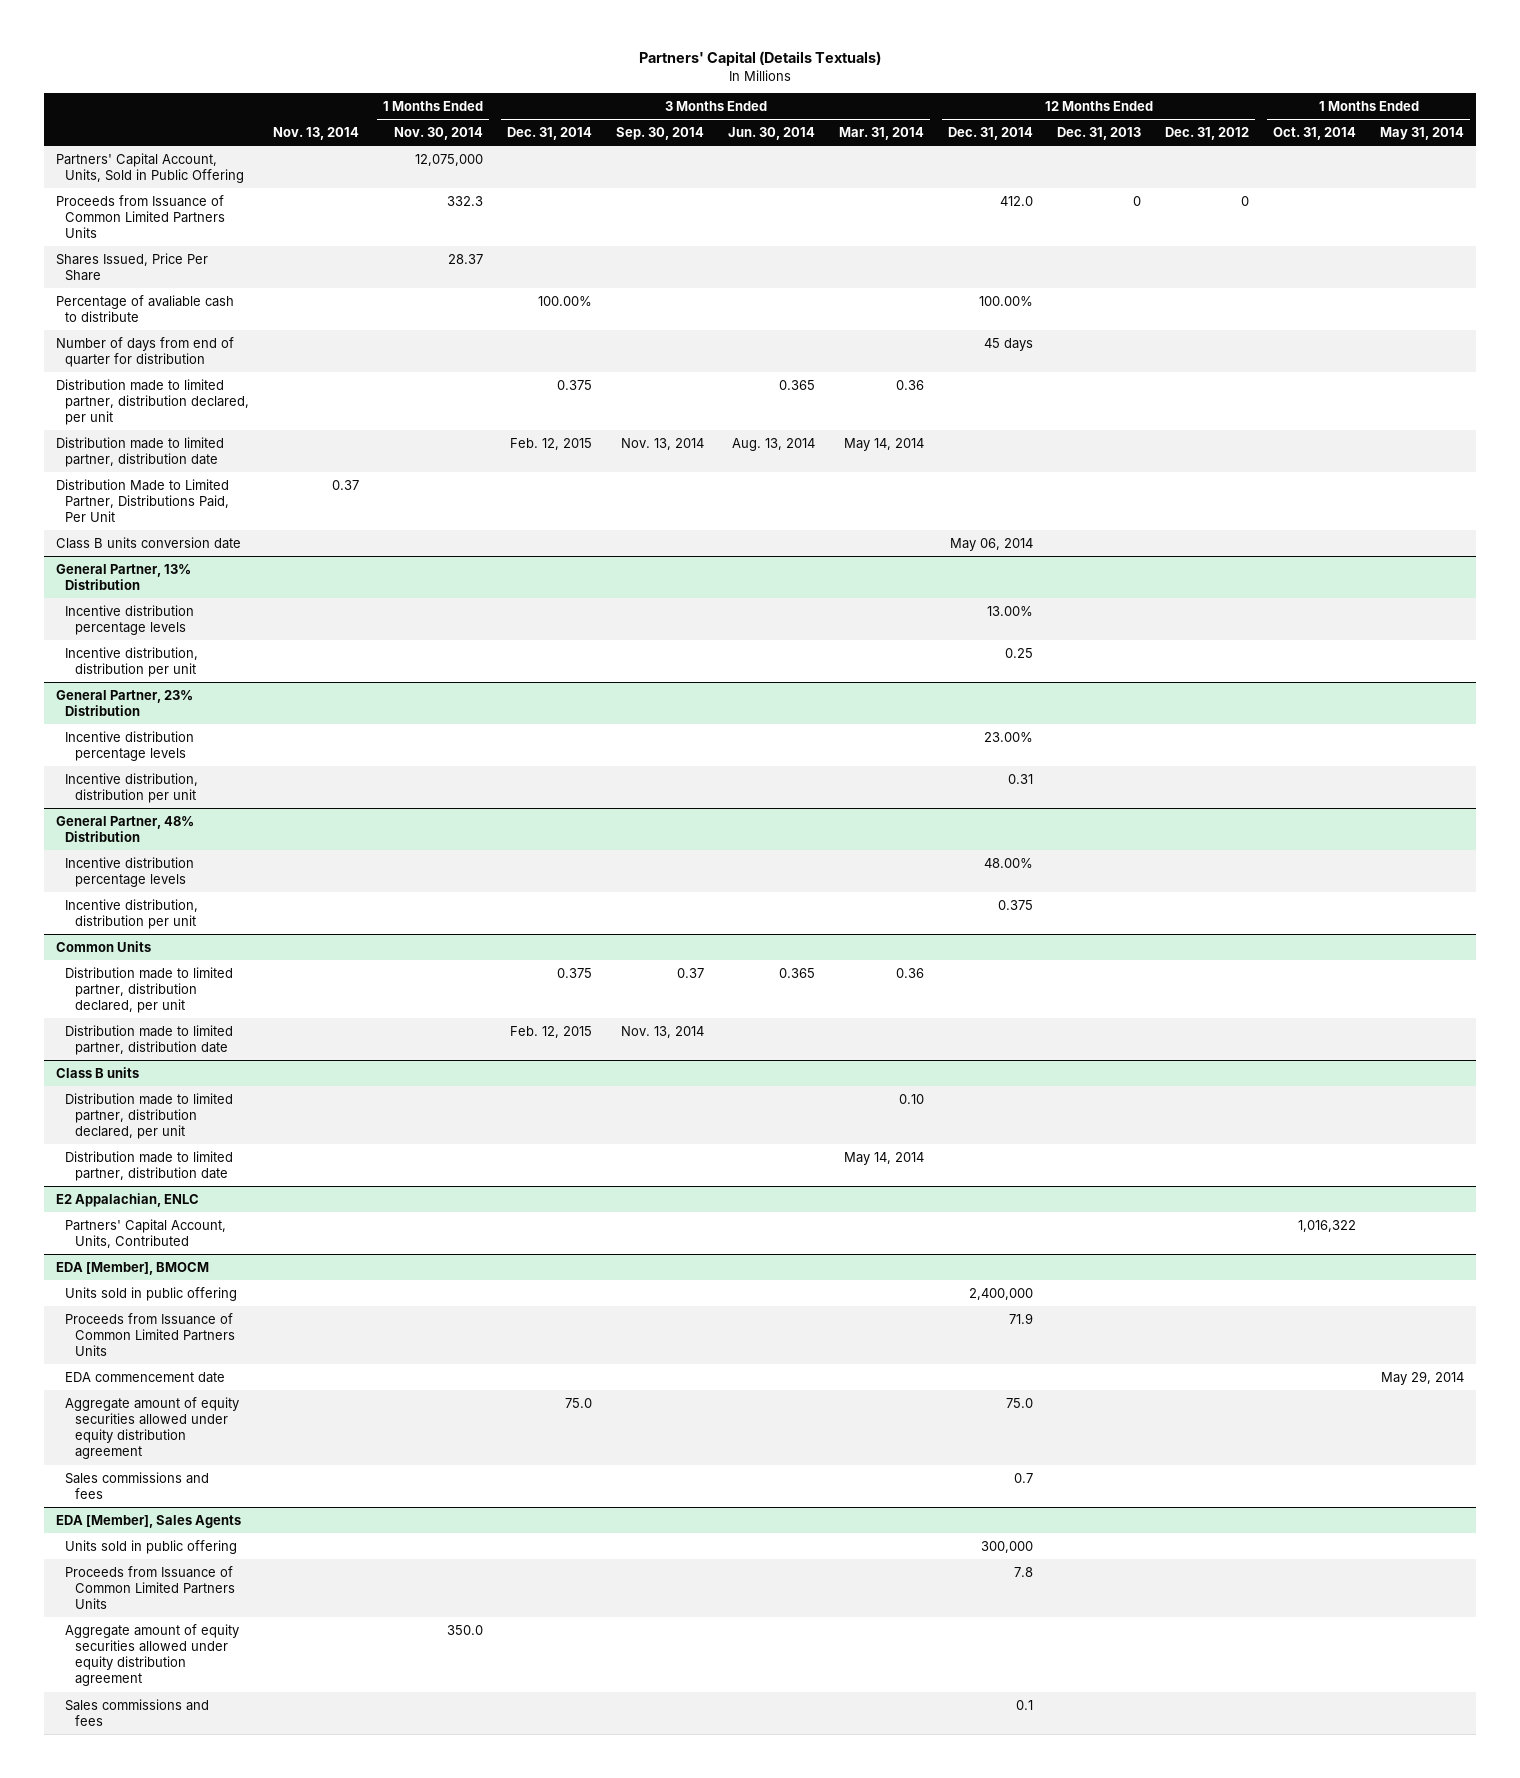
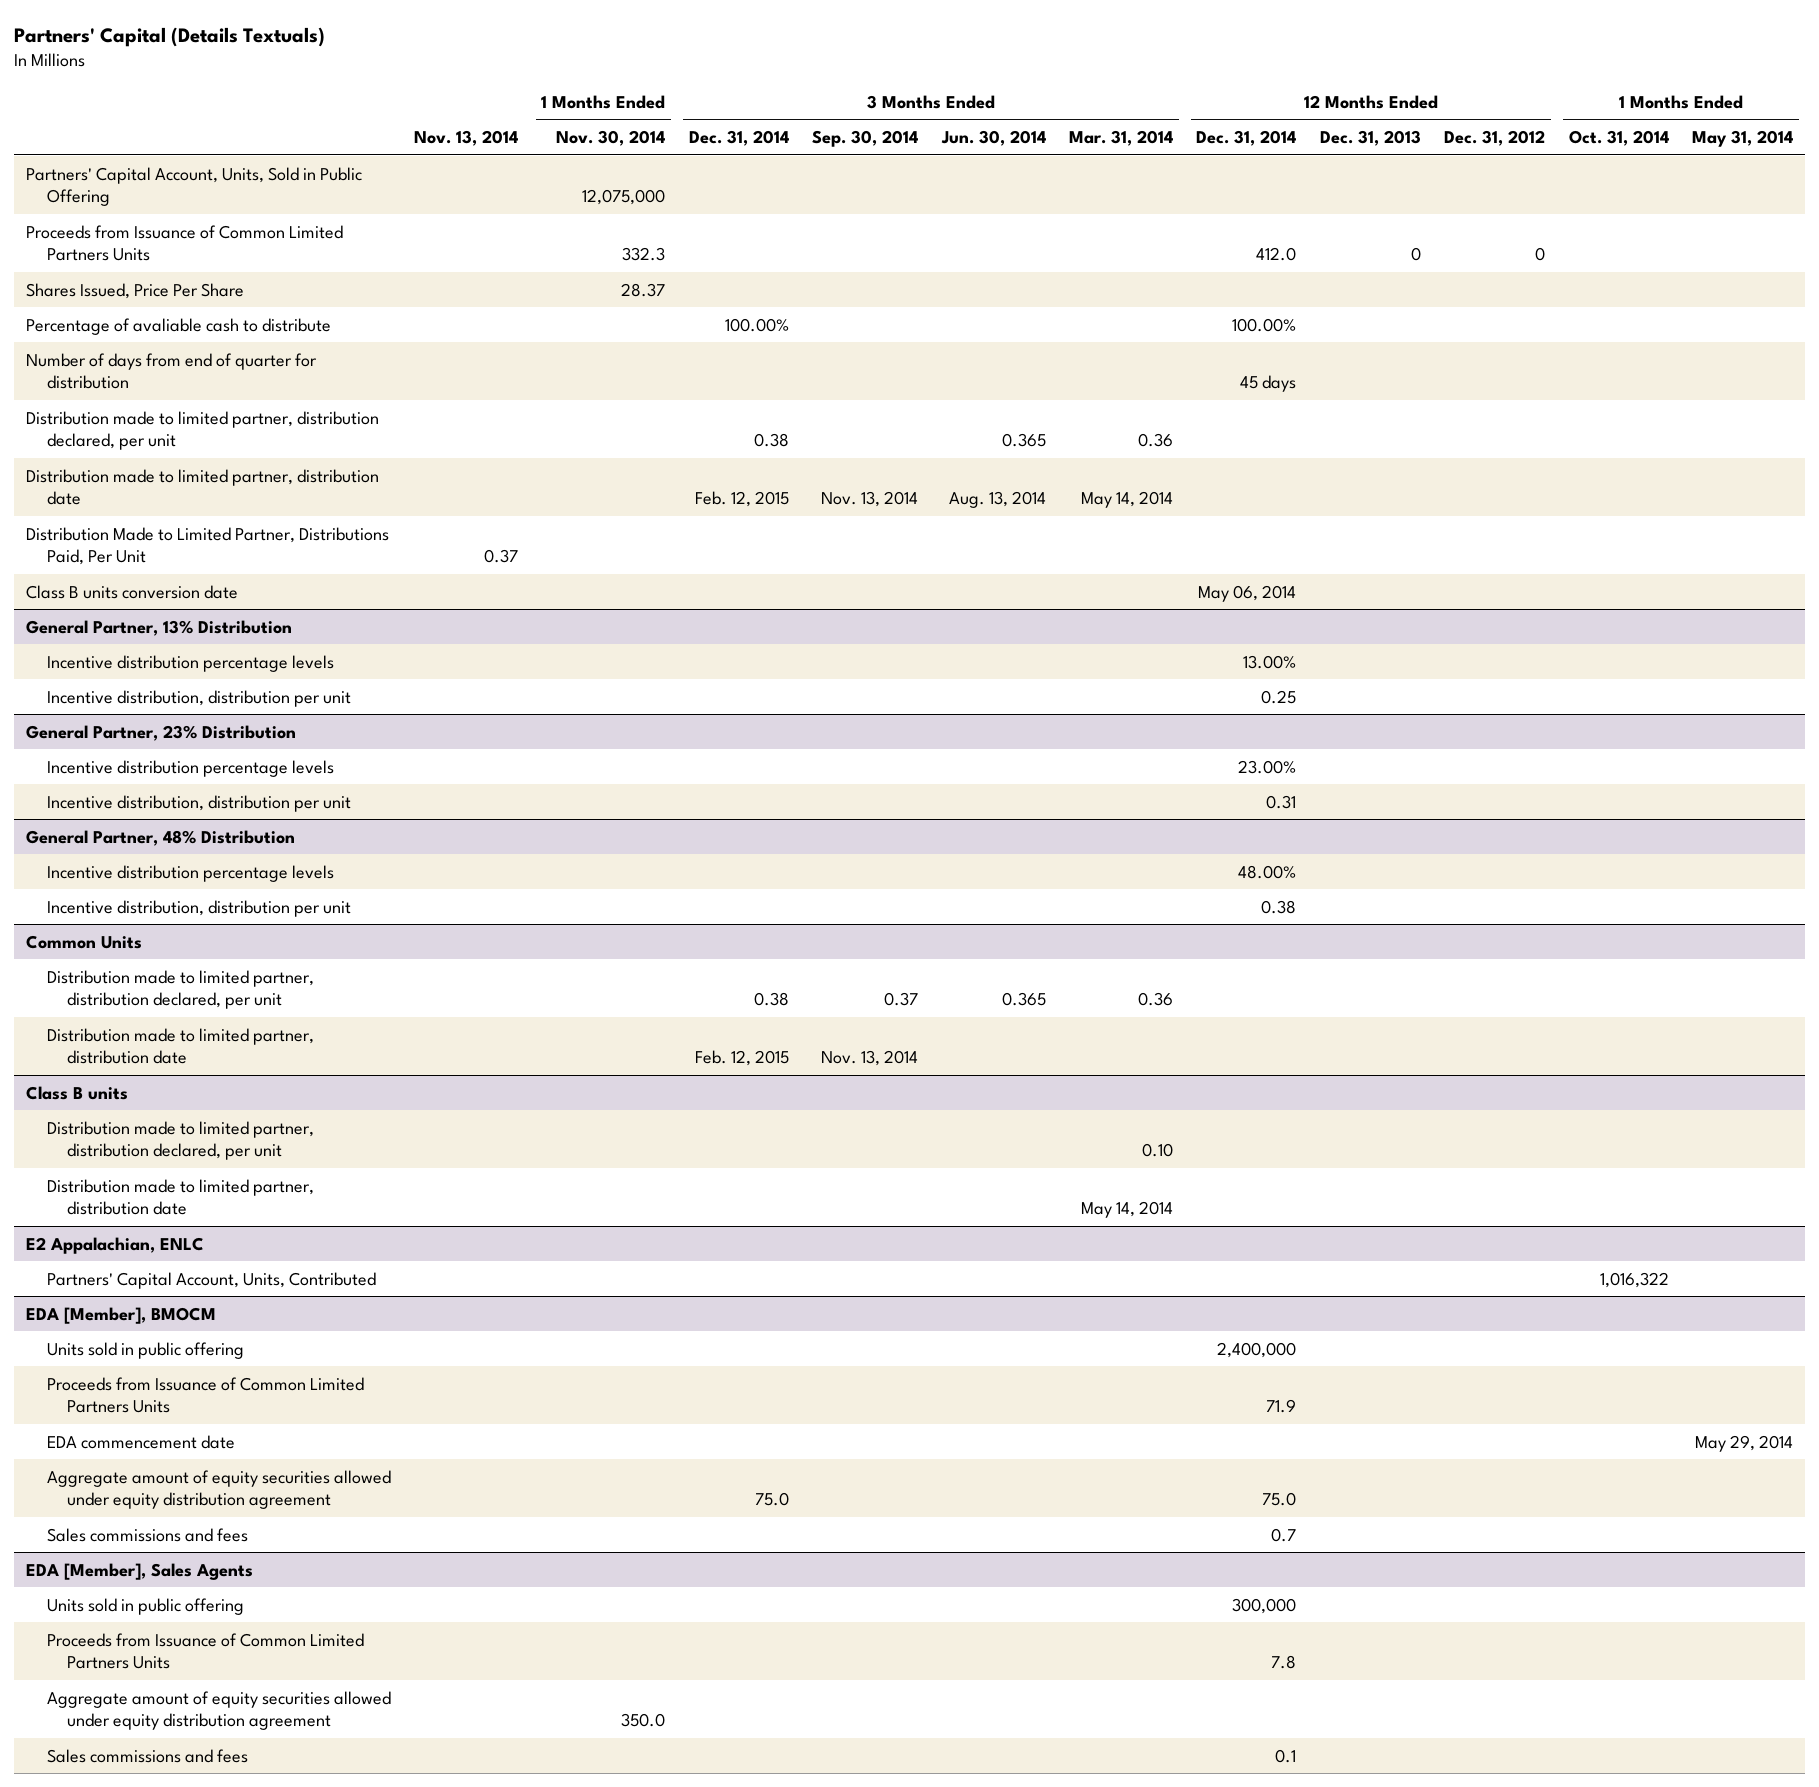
[557,379,593,390] 0.375 -> [753,432,789,447] 0.38
[998,899,1034,910] 0.375 -> [1261,899,1297,914] 0.38
[557,967,593,978] 0.375 -> [753,991,789,1006] 0.38

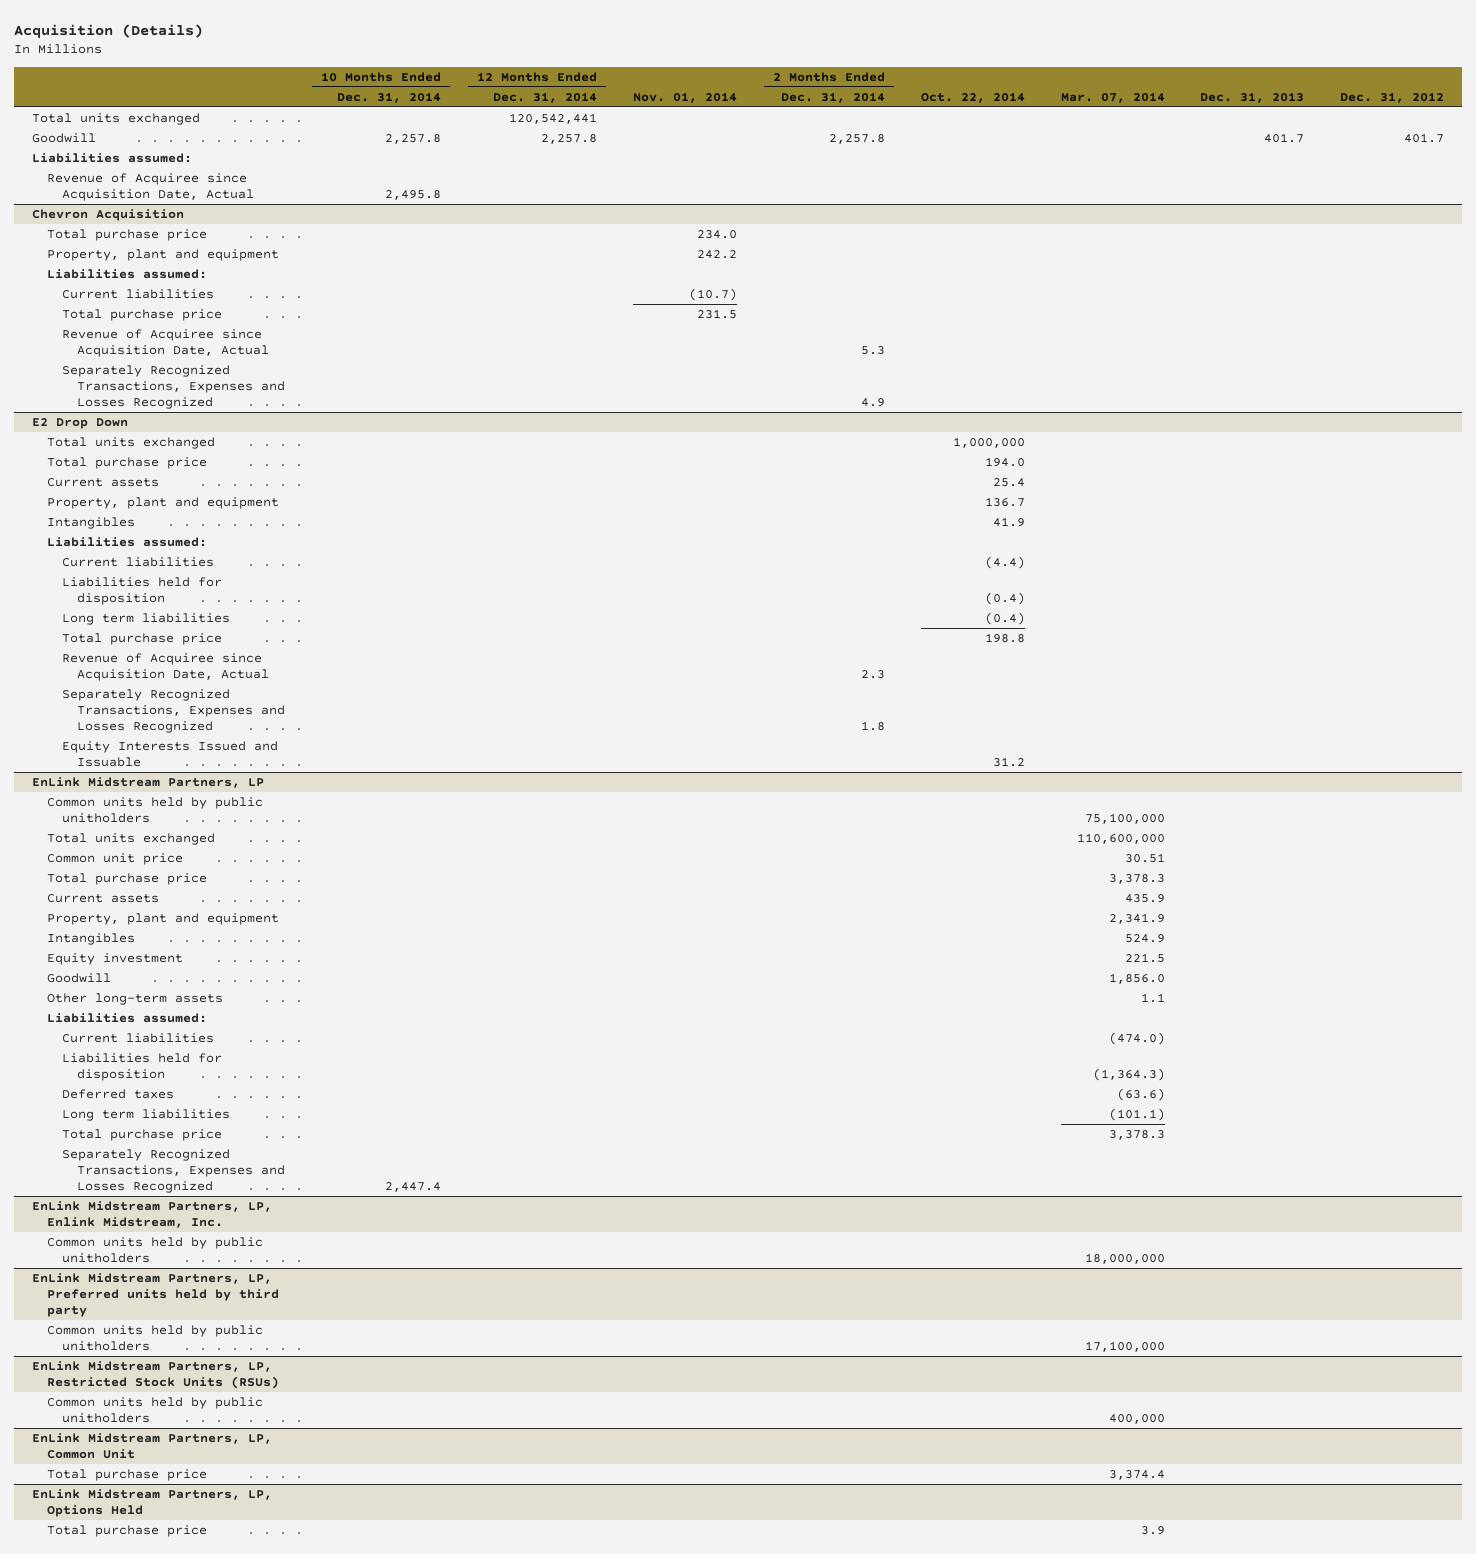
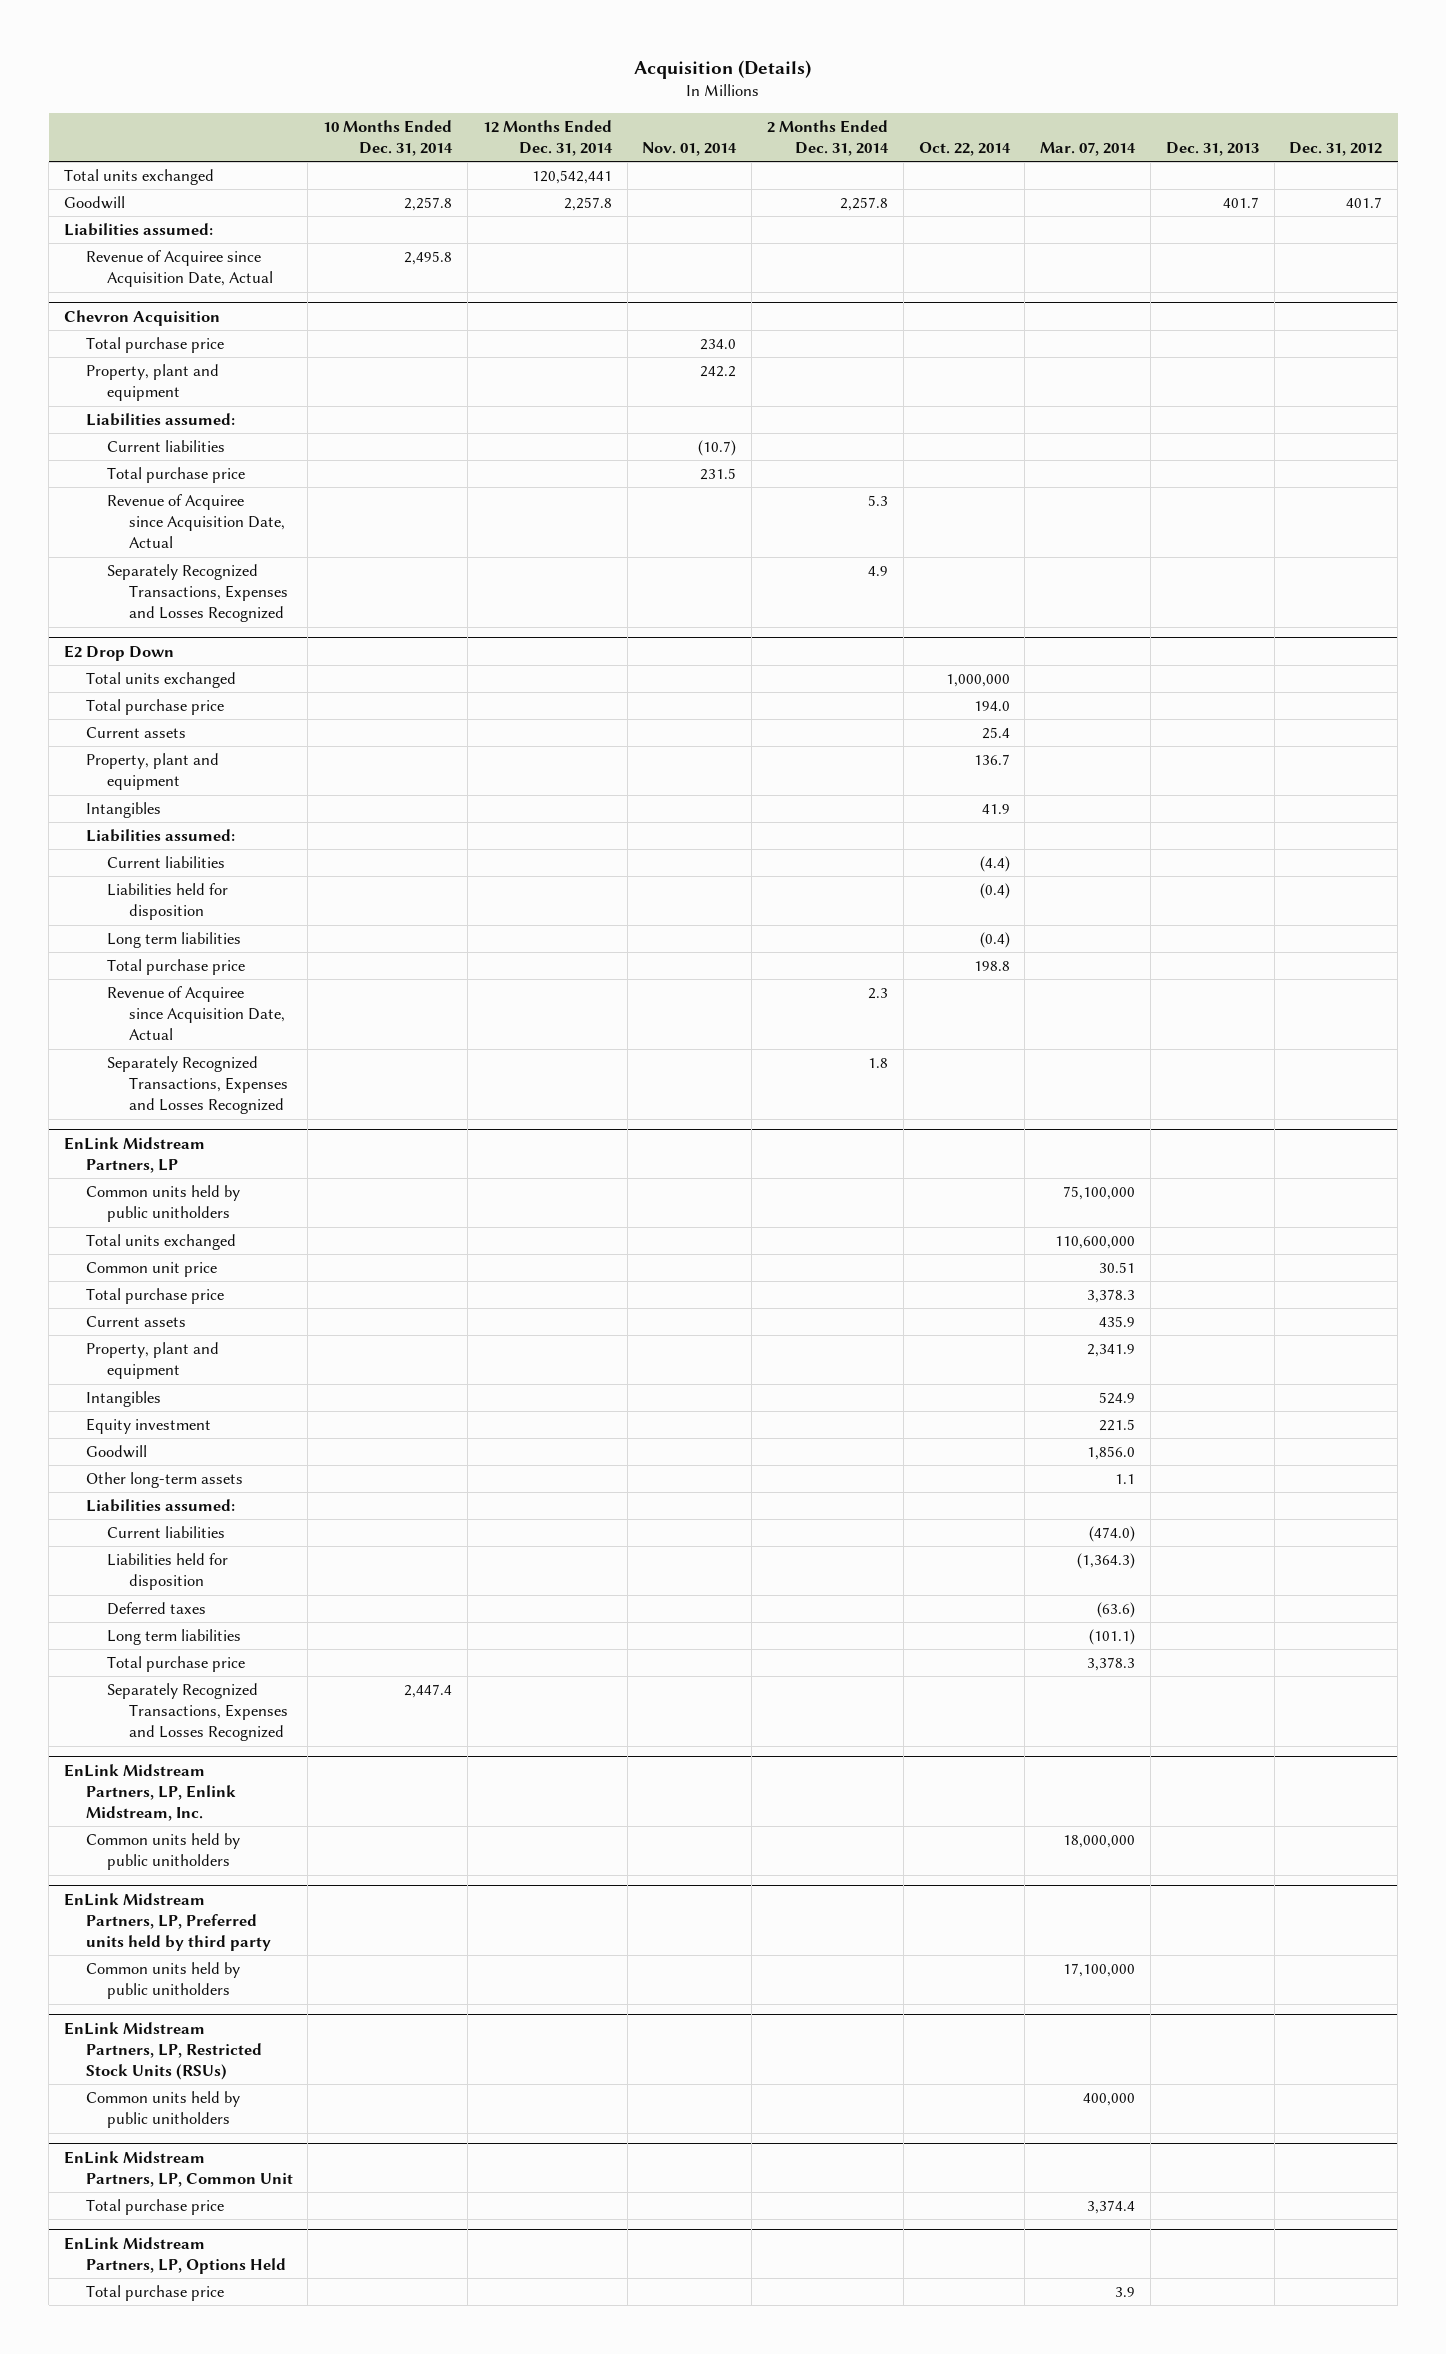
[61,741,278,768] Equity Interests Issued and Issuable -> none

